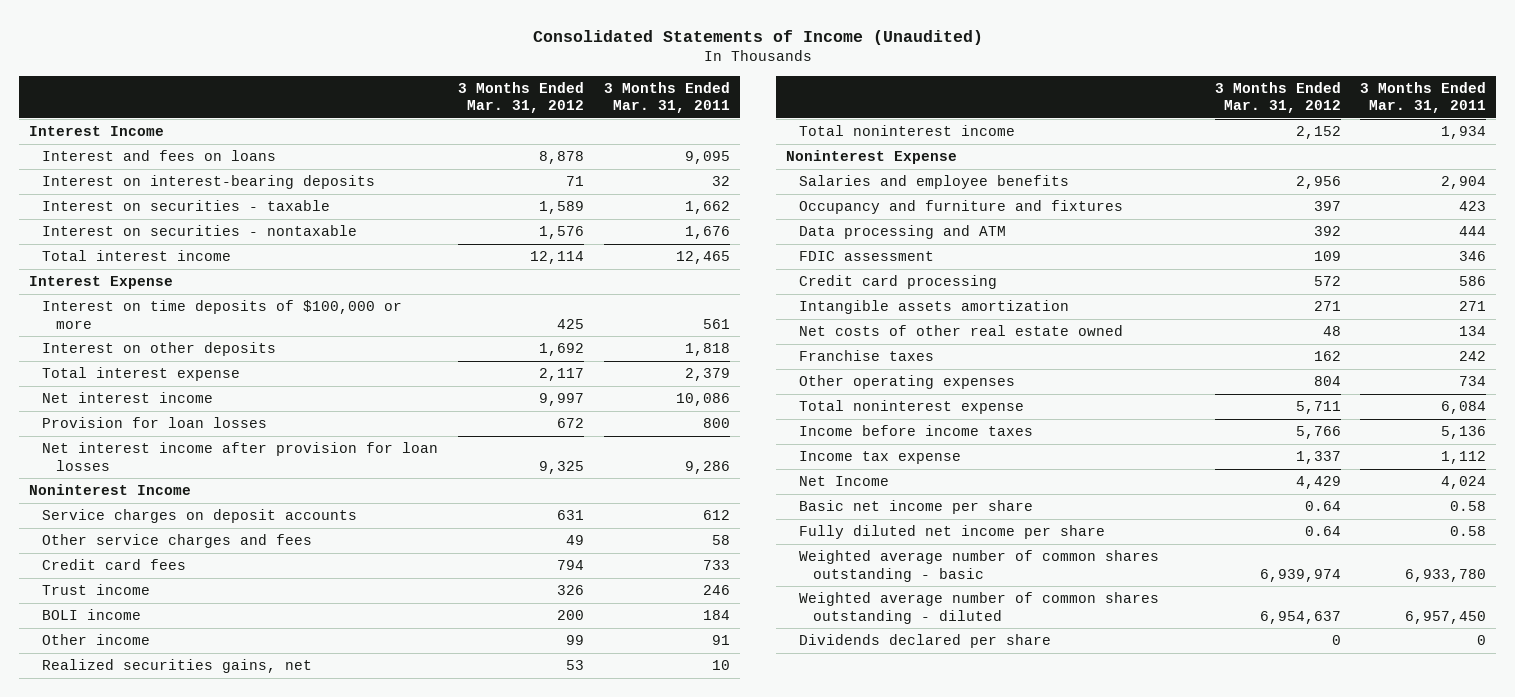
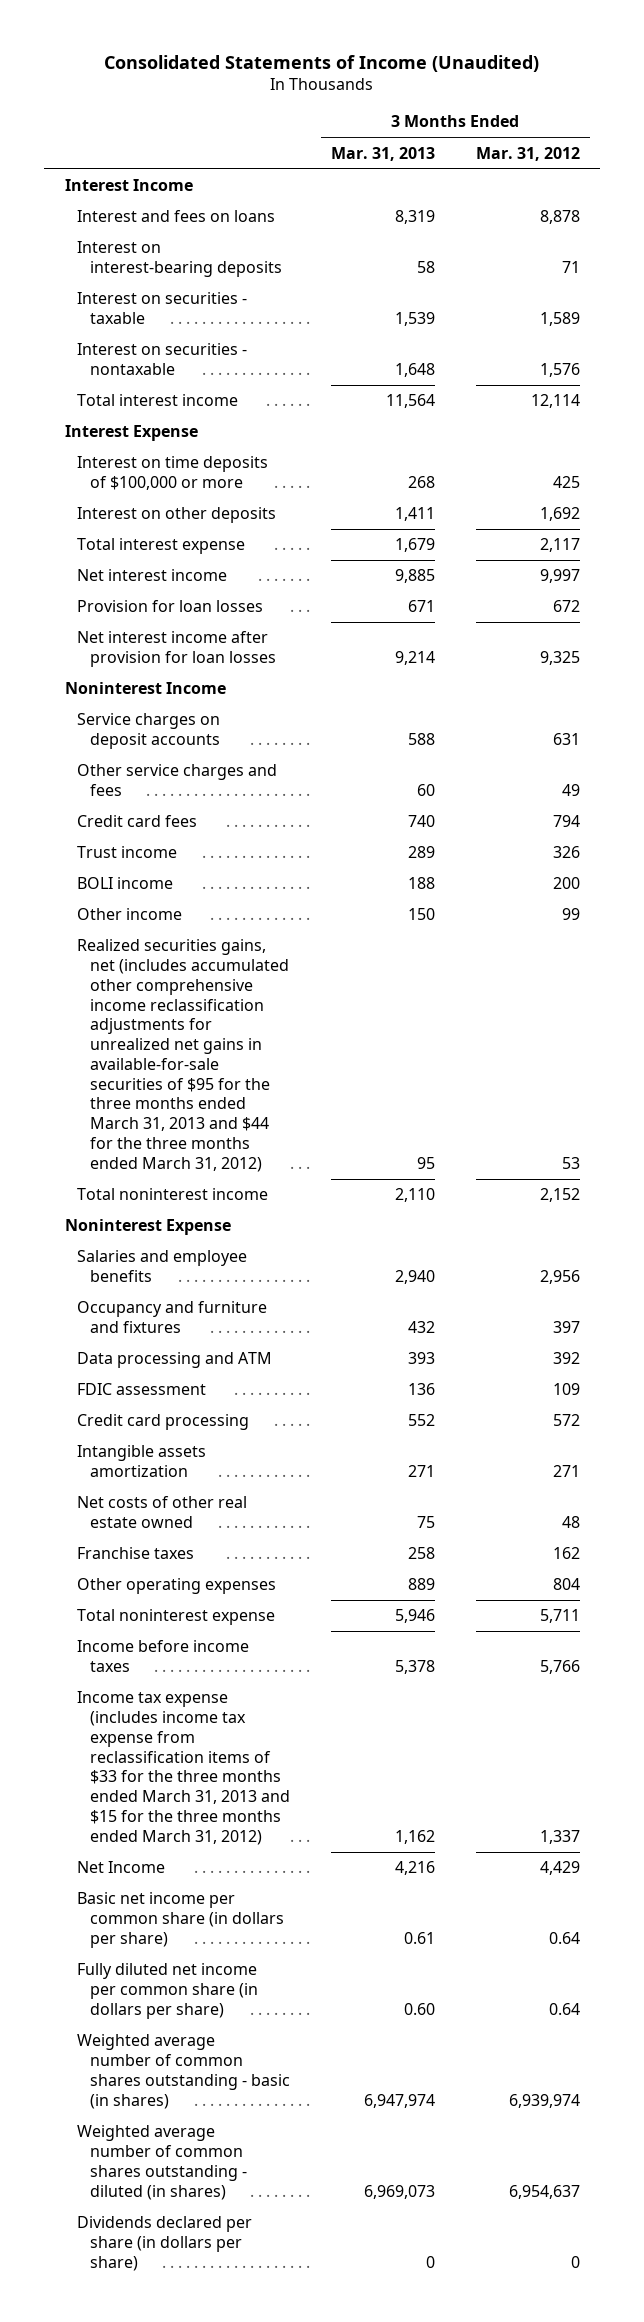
[603,81,730,114] 3 Months Ended Mar. 31, 2011 -> none
none -> [330,146,435,161] Mar. 31, 2013
[42,659,313,674] Realized securities gains, net -> [77,939,289,1172] Realized securities gains, net (includes accumulated other comprehensive income reclassification adjustments for unrealized net gains in available-for-sale securities of $95 for the three months ended March 31, 2013 and $44 for the three months ended March 31, 2012)
[799,451,962,465] Income tax expense -> [77,1691,290,1845] Income tax expense (includes income tax expense from reclassification items of $33 for the three months ended March 31, 2013 and $15 for the three months ended March 31, 2012)
[799,500,1034,515] Basic net income per share -> [77,1892,284,1948] Basic net income per common share (in dollars per share)
[799,525,1106,540] Fully diluted net income per share -> [77,1963,258,2019] Fully diluted net income per common share (in dollars per share)
[799,550,1160,582] Weighted average number of common shares outstanding - basic -> [77,2034,290,2109] Weighted average number of common shares outstanding - basic (in shares)
[799,592,1160,624] Weighted average number of common shares outstanding - diluted -> [77,2125,247,2200] Weighted average number of common shares outstanding - diluted (in shares)
[799,634,1052,649] Dividends declared per share -> [77,2216,253,2271] Dividends declared per share (in dollars per share)

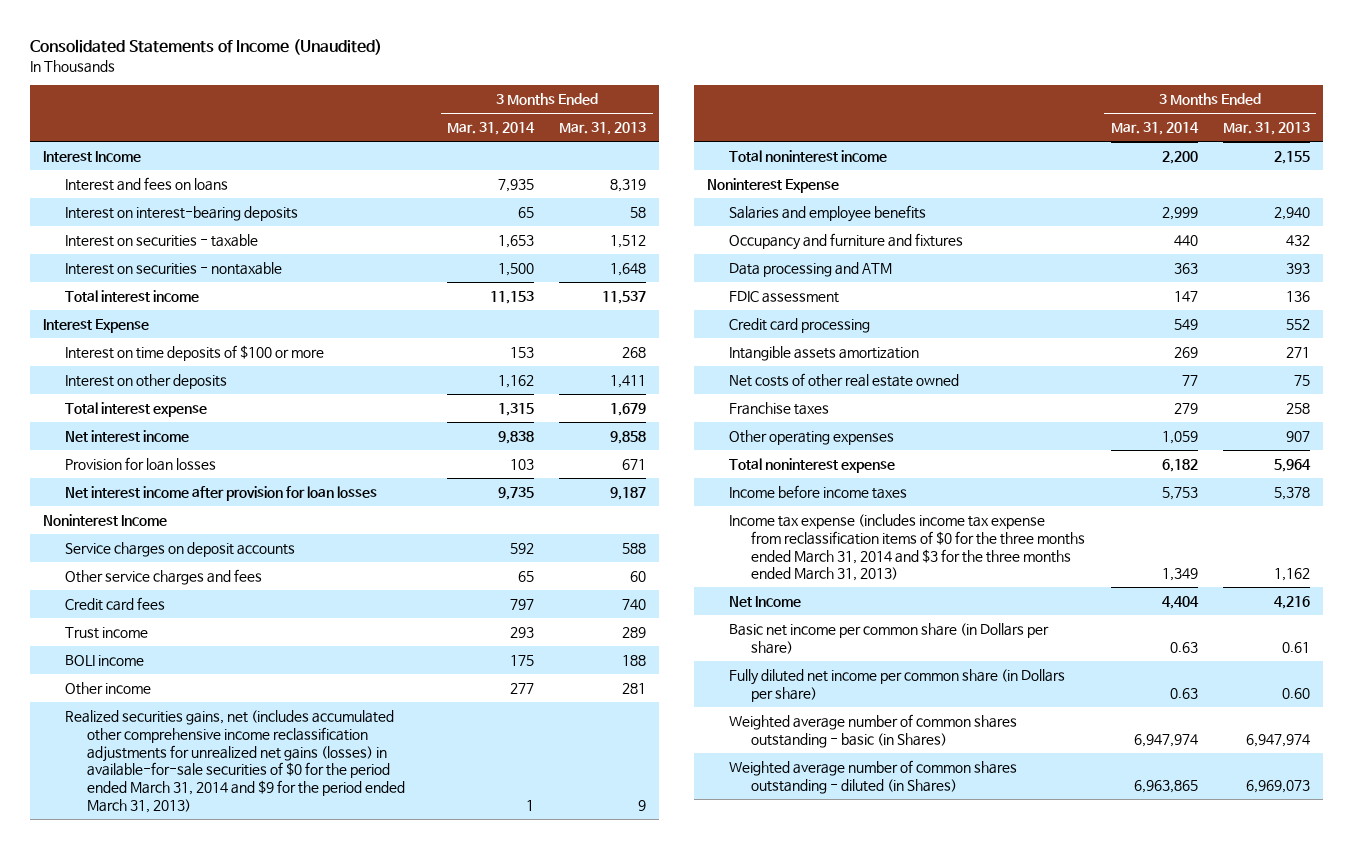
[475,146,580,161] Mar. 31, 2012 -> none
none -> [446,122,535,136] Mar. 31, 2014
[394,312,435,327] 1,539 -> [610,235,647,249] 1,512
[385,394,435,409] 11,564 -> [602,291,647,305] 11,537
[77,456,269,491] Interest on time deposits of $100,000 or more -> [65,345,325,362] Interest on time deposits of $100 or more
[394,569,435,584] 9,885 -> [610,431,647,445] 9,858
[394,651,435,666] 9,214 -> [610,487,647,501] 9,187
[407,908,435,921] 150 -> [622,683,647,695] 281
[77,939,289,1172] Realized securities gains, net (includes accumulated other comprehensive income reclassification adjustments for unrealized net gains in available-for-sale securities of $95 for the three months ended March 31, 2013 and $44 for the three months ended March 31, 2012) -> [65,710,406,813] Realized securities gains, net (includes accumulated other comprehensive income reclassification adjustments for unrealized net gains (losses) in available-for-sale securities of $0 for the period ended March 31, 2014 and $9 for the period ended March 31, 2013)
[416,1156,435,1169] 95 -> [638,799,647,811] 9
[394,1188,435,1203] 2,110 -> [1274,151,1311,165] 2,155
[407,1578,435,1591] 889 -> [1286,431,1311,443] 907
[394,1609,435,1624] 5,946 -> [1274,459,1312,473] 5,964
[77,1691,290,1845] Income tax expense (includes income tax expense from reclassification items of $33 for the three months ended March 31, 2013 and $15 for the three months ended March 31, 2012) -> [728,514,1086,582] Income tax expense (includes income tax expense from reclassification items of $0 for the three months ended March 31, 2014 and $3 for the three months ended March 31, 2013)
[77,2216,253,2271] Dividends declared per share (in dollars per share) -> none
[77,1892,284,1948] Basic net income per common share (in dollars per share) -> [728,623,1049,654] Basic net income per common share (in Dollars per share)
[77,1963,258,2019] Fully diluted net income per common share (in dollars per share) -> [728,669,1065,702] Fully diluted net income per common share (in Dollars per share)
[77,2034,290,2109] Weighted average number of common shares outstanding - basic (in shares) -> [728,714,1017,748] Weighted average number of common shares outstanding - basic (in Shares)
[77,2125,247,2200] Weighted average number of common shares outstanding - diluted (in shares) -> [728,760,1017,794] Weighted average number of common shares outstanding - diluted (in Shares)

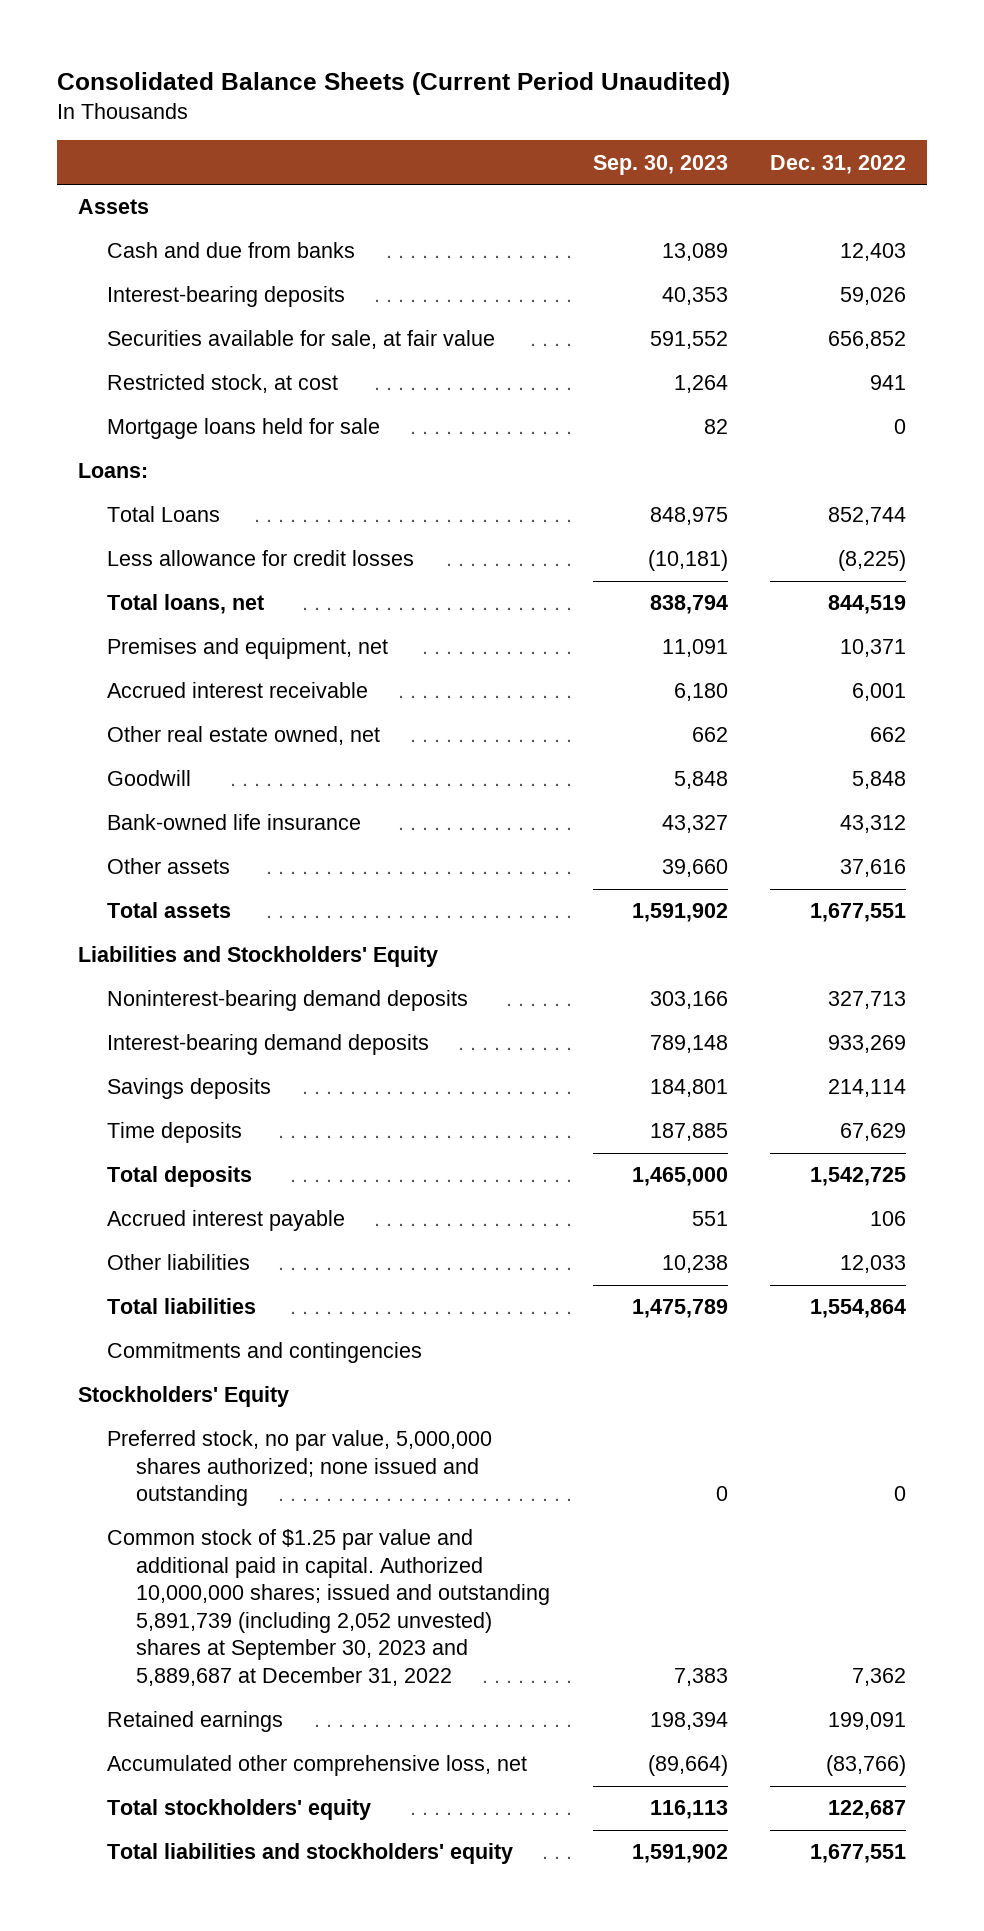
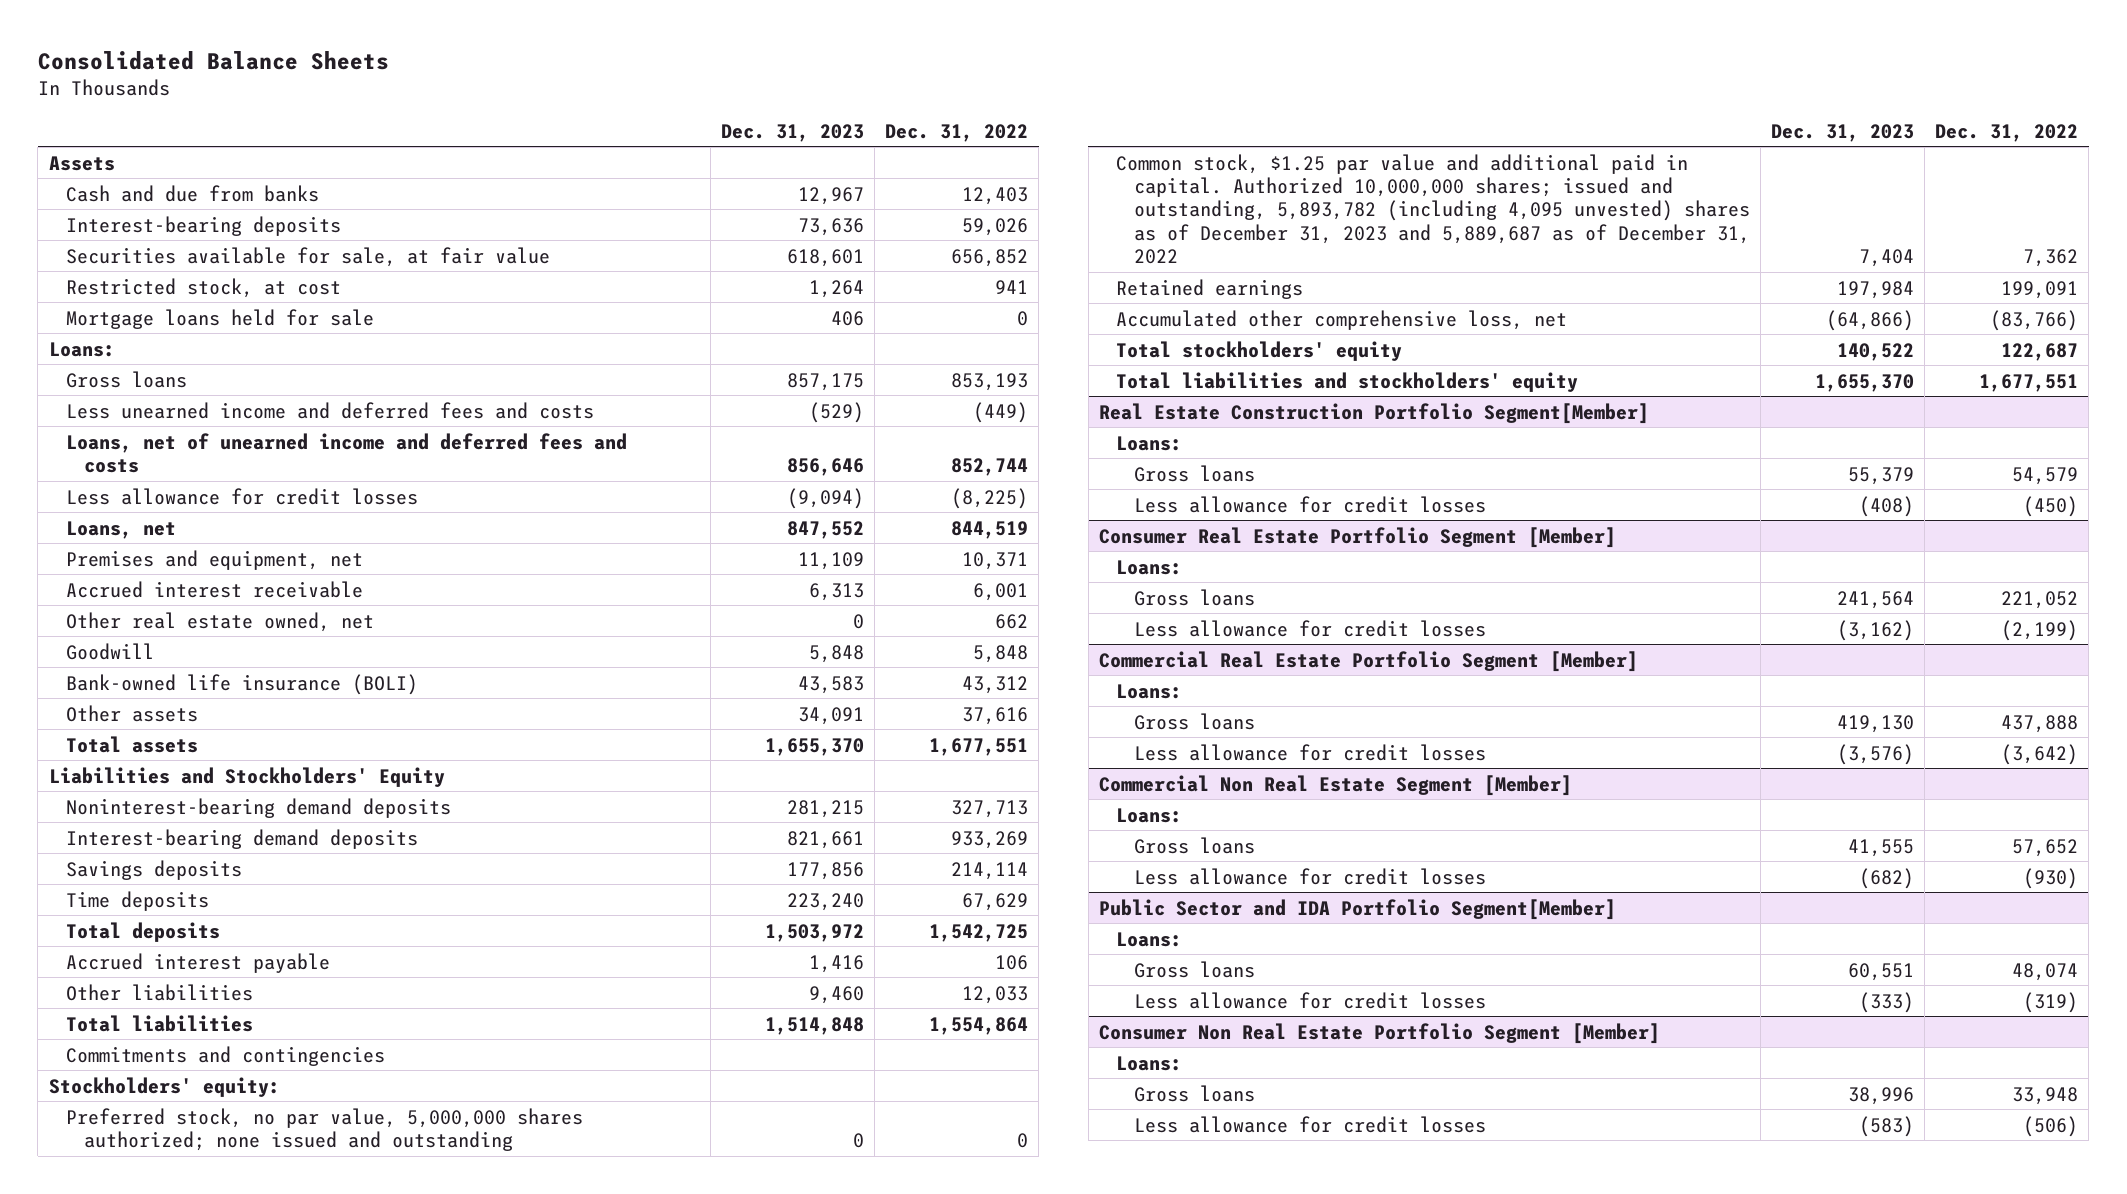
[56,72,730,96] Consolidated Balance Sheets (Current Period Unaudited) -> [37,50,389,70] Consolidated Balance Sheets
[592,154,728,175] Sep. 30, 2023 -> none
none -> [720,123,864,142] Dec. 31, 2023
none -> [66,370,188,388] Gross loans
none -> [66,401,595,419] Less unearned income and deferred fees and costs
[107,506,221,523] Total Loans -> [66,432,628,473] Loans, net of unearned income and deferred fees and costs
[107,594,265,615] Total loans, net -> [66,520,177,539] Loans, net
[107,814,362,831] Bank-owned life insurance -> [66,673,419,695] Bank-owned life insurance (BOLI)
[78,1386,290,1408] Stockholders' Equity -> [48,1076,280,1097] Stockholders' equity:
[107,1529,551,1686] Common stock of $1.25 par value and additional paid in capital. Authorized 10,000,000 shares; issued and outstanding 5,891,739 (including 2,052 unvested) shares at September 30, 2023 and 5,889,687 at December 31, 2022 -> [1116,153,1750,265] Common stock, $1.25 par value and additional paid in capital. Authorized 10,000,000 shares; issued and outstanding, 5,893,782 (including 4,095 unvested) shares as of December 31, 2023 and 5,889,687 as of December 31, 2022
none -> [1098,402,1649,424] Real Estate Construction Portfolio Segment[Member]
none -> [1116,435,1183,451] Loans:
none -> [1133,464,1255,482] Gross loans
none -> [1133,495,1486,513] Less allowance for credit losses
none -> [1098,526,1616,548] Consumer Real Estate Portfolio Segment [Member]
none -> [1116,559,1183,575] Loans:
none -> [1133,588,1255,606] Gross loans
none -> [1133,619,1486,637] Less allowance for credit losses
none -> [1098,650,1638,672] Commercial Real Estate Portfolio Segment [Member]
none -> [1116,683,1183,699] Loans:
none -> [1133,712,1255,730] Gross loans
none -> [1133,743,1486,761] Less allowance for credit losses
none -> [1098,774,1572,796] Commercial Non Real Estate Segment [Member]
none -> [1116,807,1183,823] Loans:
none -> [1133,836,1255,854] Gross loans
none -> [1133,867,1486,885] Less allowance for credit losses
none -> [1098,898,1616,920] Public Sector and IDA Portfolio Segment[Member]
none -> [1116,931,1183,947] Loans:
none -> [1133,960,1255,978] Gross loans
none -> [1133,991,1486,1009] Less allowance for credit losses
none -> [1098,1022,1660,1044] Consumer Non Real Estate Portfolio Segment [Member]
none -> [1116,1055,1183,1071] Loans:
none -> [1133,1084,1255,1102] Gross loans
none -> [1133,1115,1486,1133] Less allowance for credit losses

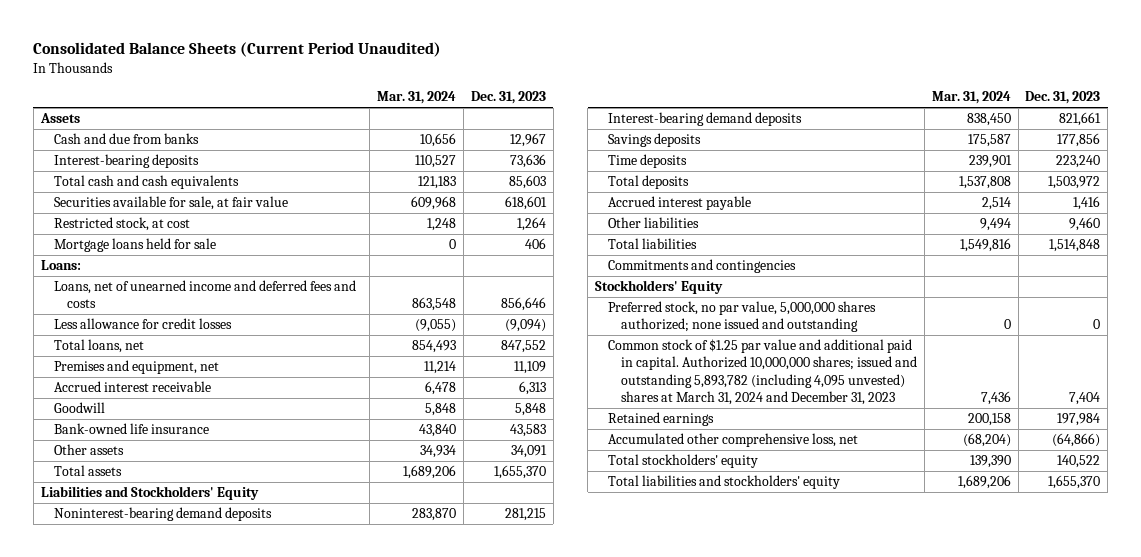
[37,50,389,70] Consolidated Balance Sheets -> [33,42,442,58] Consolidated Balance Sheets (Current Period Unaudited)
[885,123,1029,142] Dec. 31, 2022 -> none
none -> [377,91,457,105] Mar. 31, 2024
none -> [53,175,239,190] Total cash and cash equivalents
[66,370,188,388] Gross loans -> none
[66,401,595,419] Less unearned income and deferred fees and costs -> none
[66,520,177,539] Loans, net -> [53,339,144,354] Total loans, net
[66,611,375,632] Other real estate owned, net -> none
[66,673,419,695] Bank-owned life insurance (BOLI) -> [53,423,209,435] Bank-owned life insurance
[48,1076,280,1097] Stockholders' equity: -> [594,280,723,295] Stockholders' Equity
[1116,153,1750,265] Common stock, $1.25 par value and additional paid in capital. Authorized 10,000,000 shares; issued and outstanding, 5,893,782 (including 4,095 unvested) shares as of December 31, 2023 and 5,889,687 as of December 31, 2022 -> [607,339,917,406] Common stock of $1.25 par value and additional paid in capital. Authorized 10,000,000 shares; issued and outstanding 5,893,782 (including 4,095 unvested) shares at March 31, 2024 and December 31, 2023
[1098,402,1649,424] Real Estate Construction Portfolio Segment[Member] -> none
[1116,435,1183,451] Loans: -> none
[1133,464,1255,482] Gross loans -> none
[1133,495,1486,513] Less allowance for credit losses -> none
[1098,526,1616,548] Consumer Real Estate Portfolio Segment [Member] -> none
[1116,559,1183,575] Loans: -> none
[1133,588,1255,606] Gross loans -> none
[1133,619,1486,637] Less allowance for credit losses -> none
[1098,650,1638,672] Commercial Real Estate Portfolio Segment [Member] -> none
[1116,683,1183,699] Loans: -> none
[1133,712,1255,730] Gross loans -> none
[1133,743,1486,761] Less allowance for credit losses -> none
[1098,774,1572,796] Commercial Non Real Estate Segment [Member] -> none
[1116,807,1183,823] Loans: -> none
[1133,836,1255,854] Gross loans -> none
[1133,867,1486,885] Less allowance for credit losses -> none
[1098,898,1616,920] Public Sector and IDA Portfolio Segment[Member] -> none
[1116,931,1183,947] Loans: -> none
[1133,960,1255,978] Gross loans -> none
[1133,991,1486,1009] Less allowance for credit losses -> none
[1098,1022,1660,1044] Consumer Non Real Estate Portfolio Segment [Member] -> none
[1116,1055,1183,1071] Loans: -> none
[1133,1084,1255,1102] Gross loans -> none
[1133,1115,1486,1133] Less allowance for credit losses -> none

